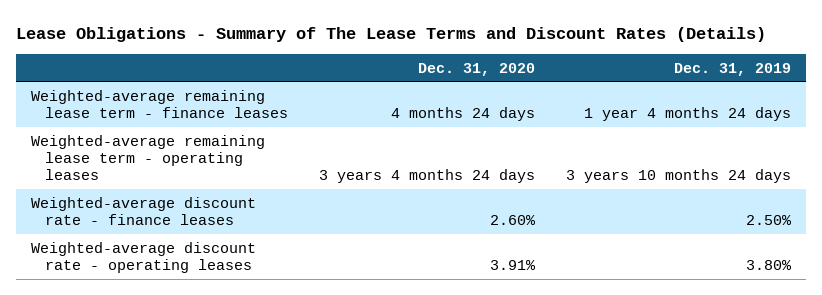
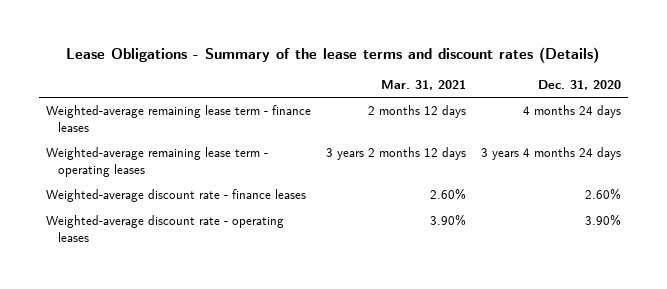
[15,26,766,42] Lease Obligations - Summary of The Lease Terms and Discount Rates (Details) -> [66,46,600,63] Lease Obligations - Summary of the lease terms and discount rates (Details)
[673,62,791,76] Dec. 31, 2019 -> none
none -> [380,79,466,90] Mar. 31, 2021
[489,259,536,270] 3.91% -> [584,214,621,227] 3.90%

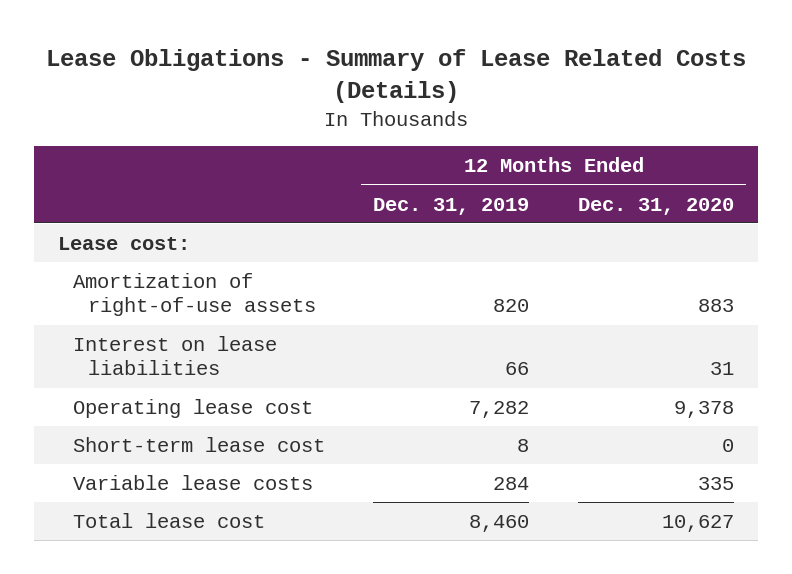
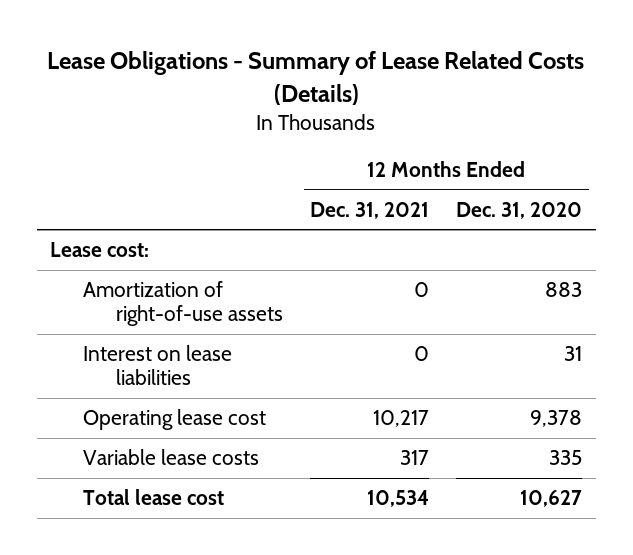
[373,197,530,215] Dec. 31, 2019 -> none
none -> [310,201,430,219] Dec. 31, 2021
[72,436,325,452] Short-term lease cost -> none

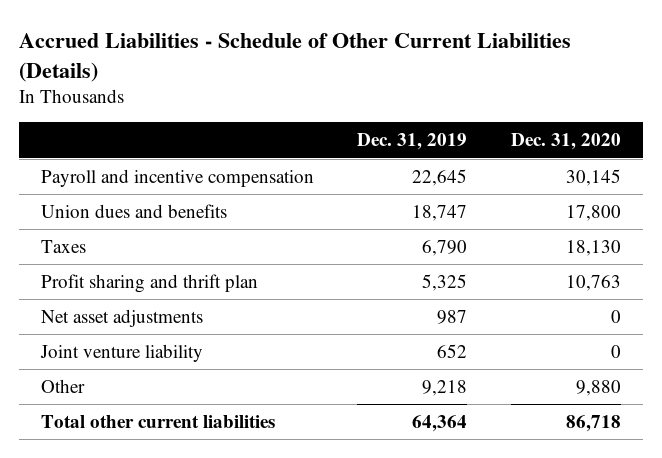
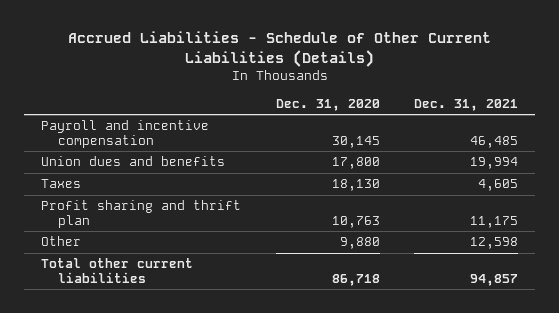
[357,133,468,151] Dec. 31, 2019 -> none
none -> [414,98,519,111] Dec. 31, 2021
[40,308,203,327] Net asset adjustments -> none
[39,343,203,362] Joint venture liability -> none

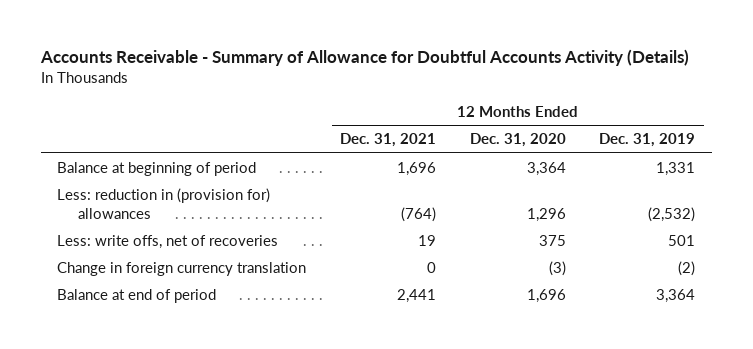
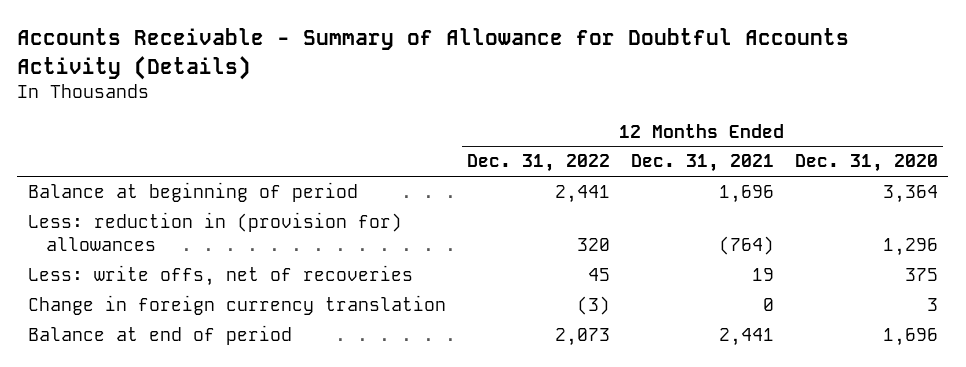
[599,133,696,148] Dec. 31, 2019 -> none
none -> [466,154,610,173] Dec. 31, 2022
[548,260,566,276] (3) -> [926,298,938,312] 3

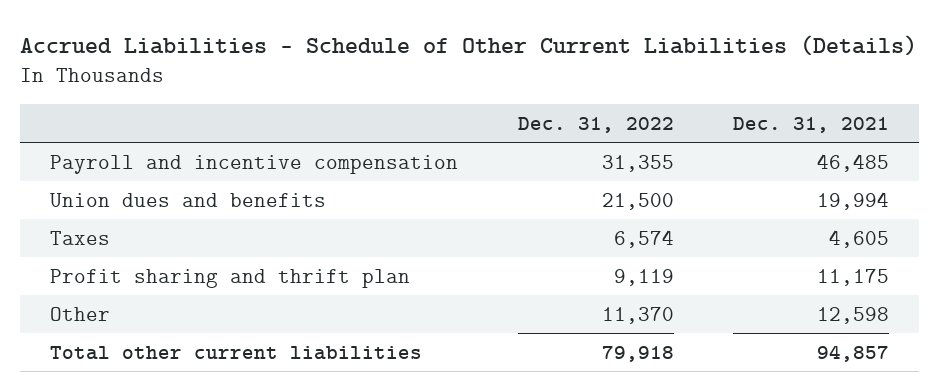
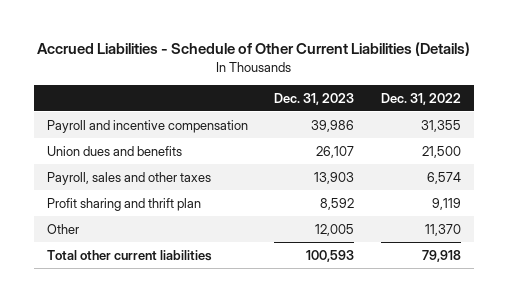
[733,116,890,133] Dec. 31, 2021 -> none
none -> [274,92,355,105] Dec. 31, 2023
[49,230,110,245] Taxes -> [46,171,211,185] Payroll, sales and other taxes

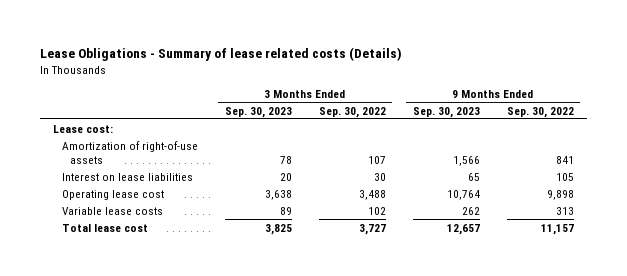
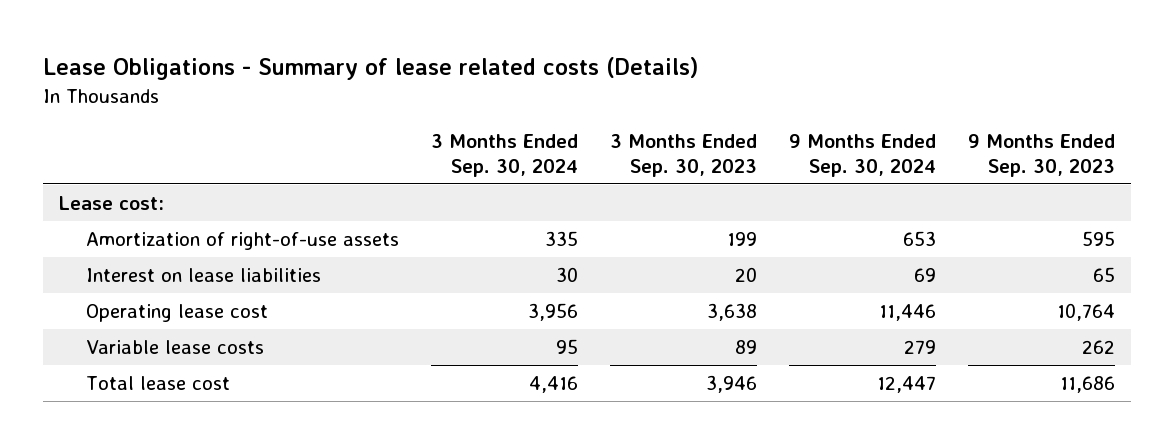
[318,106,386,118] Sep. 30, 2022 -> none
[506,106,574,118] Sep. 30, 2022 -> none
none -> [431,134,579,177] 3 Months Ended Sep. 30, 2024
none -> [788,134,936,177] 9 Months Ended Sep. 30, 2024
[279,155,292,164] 78 -> [726,232,757,247] 199
[452,155,480,166] 1,566 -> [1081,231,1115,247] 595
[264,223,292,235] 3,825 -> [705,375,757,394] 3,946
[446,223,480,235] 12,657 -> [1059,376,1115,394] 11,686

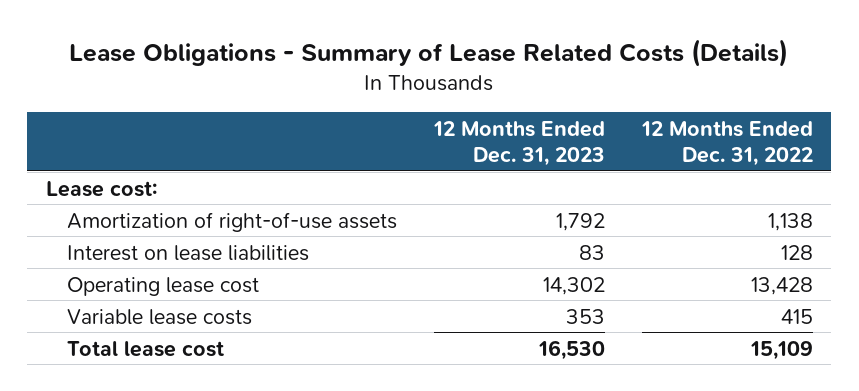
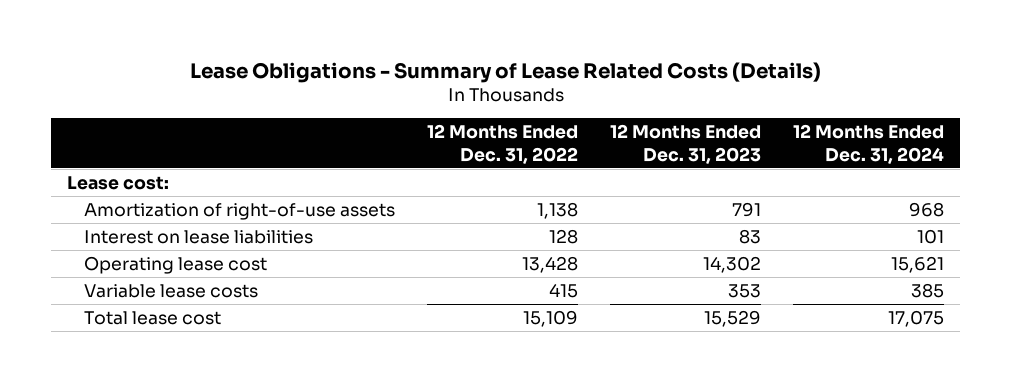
none -> [793,124,945,164] 12 Months Ended Dec. 31, 2024
[555,212,605,231] 1,792 -> [732,202,762,218] 791
[537,339,605,360] 16,530 -> [704,310,762,328] 15,529

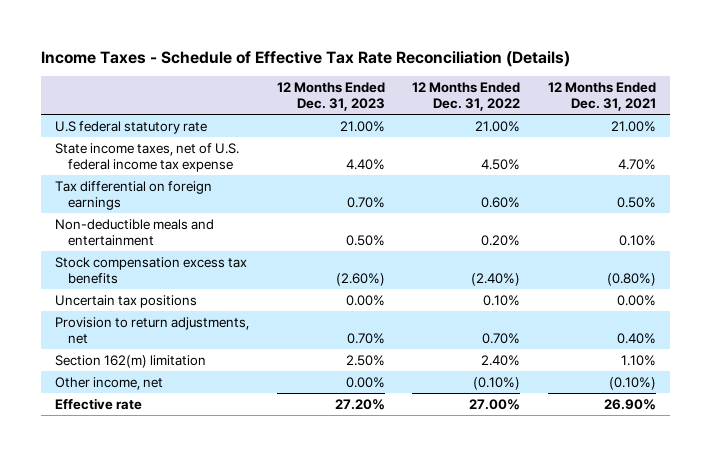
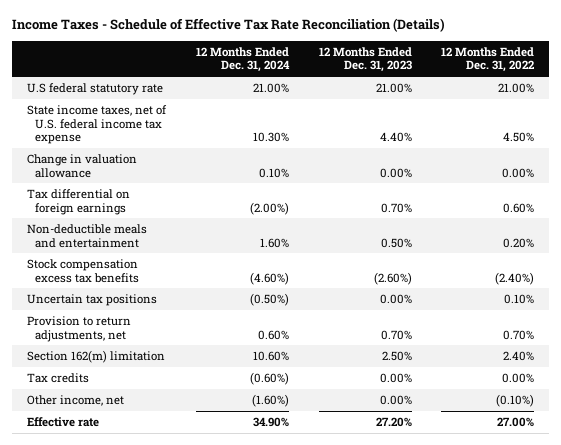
[547,82,656,111] 12 Months Ended Dec. 31, 2021 -> none
none -> [195,46,290,73] 12 Months Ended Dec. 31, 2024
none -> [26,154,137,178] Change in valuation allowance
none -> [26,373,89,384] Tax credits

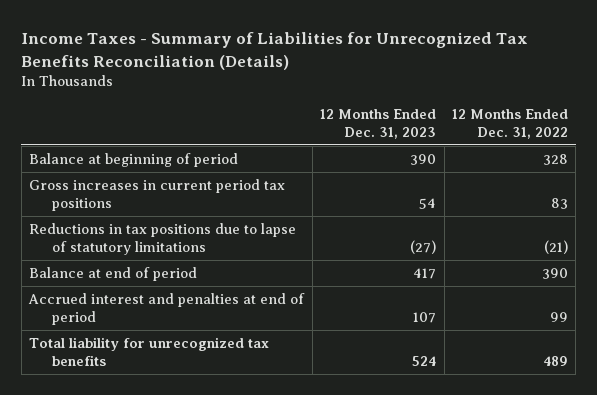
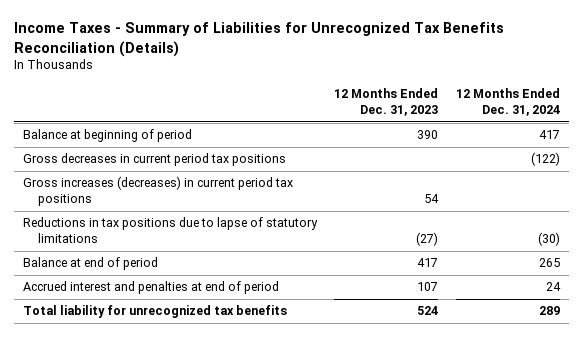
[451,108,568,139] 12 Months Ended Dec. 31, 2022 -> none
none -> [455,88,560,117] 12 Months Ended Dec. 31, 2024
none -> [22,153,286,167] Gross decreases in current period tax positions
[29,178,286,211] Gross increases in current period tax positions -> [22,176,293,207] Gross increases (decreases) in current period tax positions

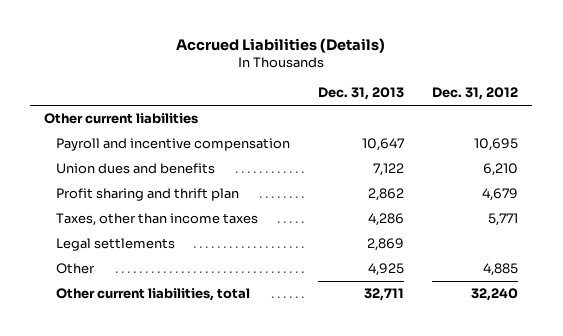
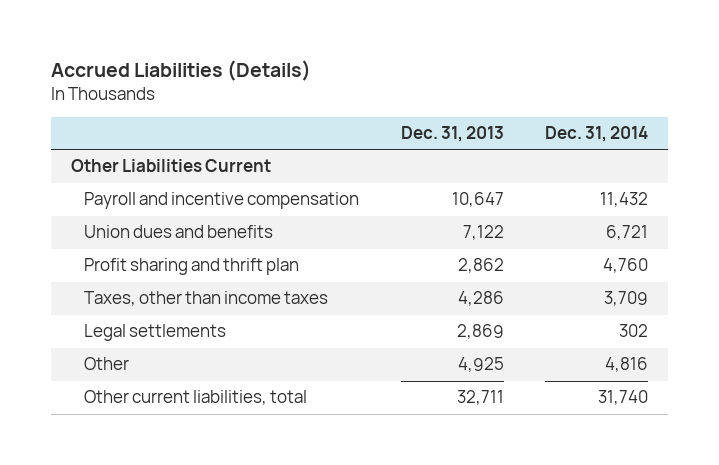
[432,87,519,101] Dec. 31, 2012 -> none
none -> [544,126,648,143] Dec. 31, 2014
[44,113,199,125] Other current liabilities -> [71,159,272,173] Other Liabilities Current

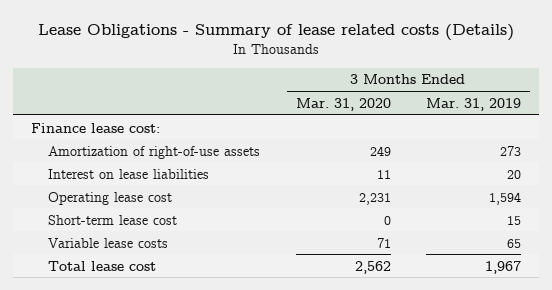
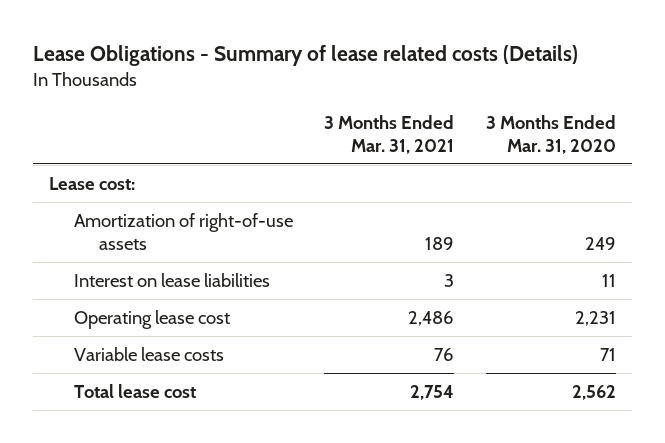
[426,97,522,111] Mar. 31, 2019 -> none
none -> [324,114,455,154] 3 Months Ended Mar. 31, 2021
[30,122,160,133] Finance lease cost: -> [48,176,135,190] Lease cost:
[48,214,178,225] Short-term lease cost -> none

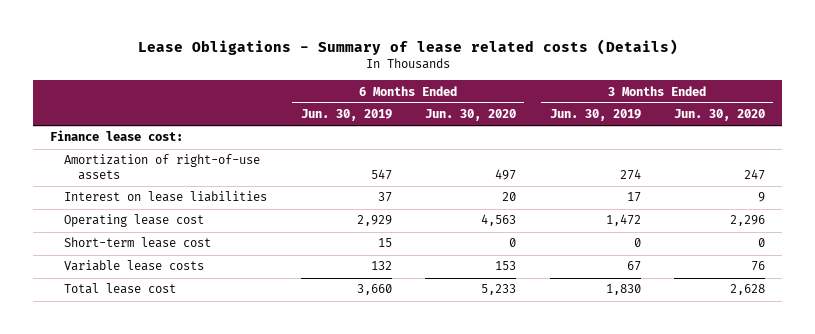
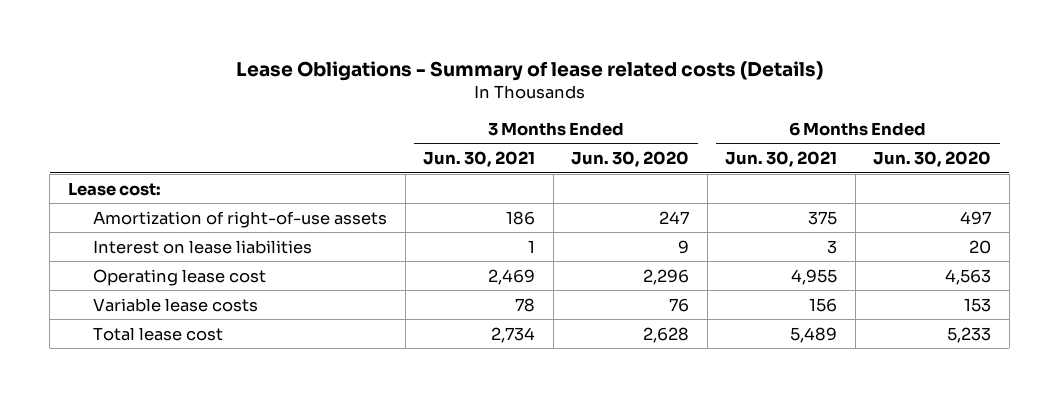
[300,109,392,122] Jun. 30, 2019 -> none
[549,109,641,122] Jun. 30, 2019 -> none
none -> [423,151,536,168] Jun. 30, 2021
none -> [725,151,838,168] Jun. 30, 2021
[50,130,184,142] Finance lease cost: -> [67,181,161,196] Lease cost:
[64,237,212,249] Short-term lease cost -> none

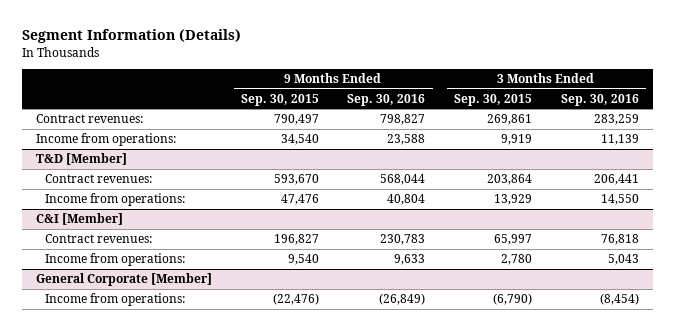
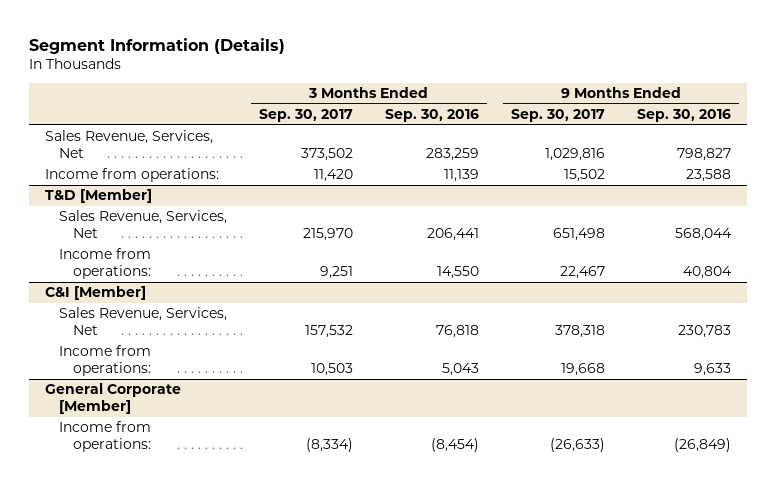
[240,93,319,106] Sep. 30, 2015 -> none
[454,93,533,106] Sep. 30, 2015 -> none
none -> [259,109,354,123] Sep. 30, 2017
none -> [510,109,605,123] Sep. 30, 2017
[36,114,144,124] Contract revenues: -> [45,130,214,159] Sales Revenue, Services, Net
[45,174,153,184] Contract revenues: -> [59,210,228,239] Sales Revenue, Services, Net
[45,234,153,244] Contract revenues: -> [59,307,228,336] Sales Revenue, Services, Net

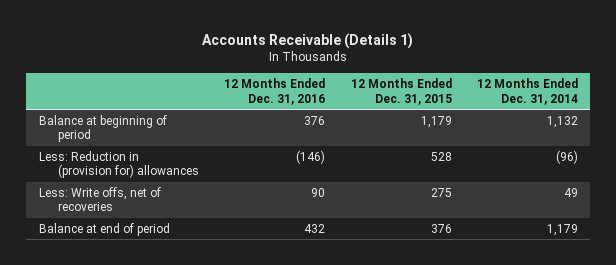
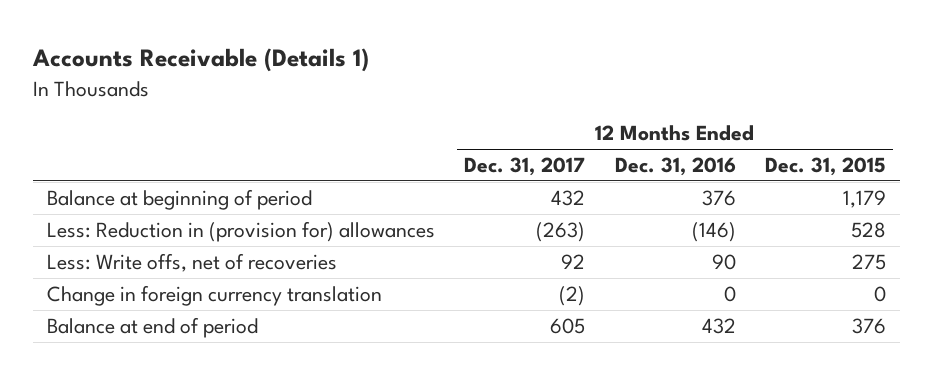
[476,78,578,105] 12 Months Ended Dec. 31, 2014 -> none
none -> [464,157,586,177] Dec. 31, 2017
none -> [47,285,383,307] Change in foreign currency translation

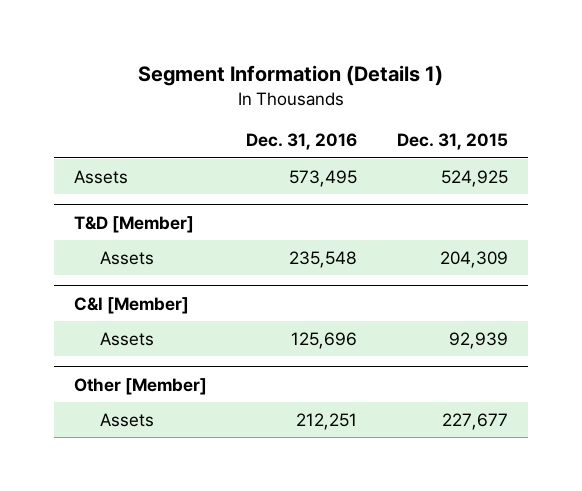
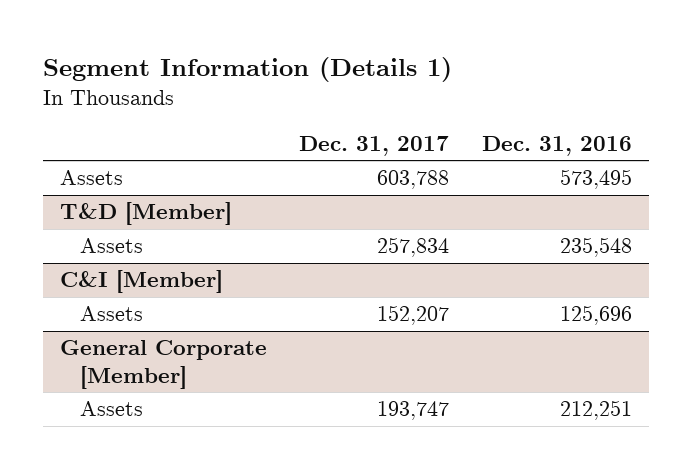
[397,133,509,151] Dec. 31, 2015 -> none
none -> [299,135,450,156] Dec. 31, 2017
[73,377,207,395] Other [Member] -> [59,340,267,389] General Corporate [Member]

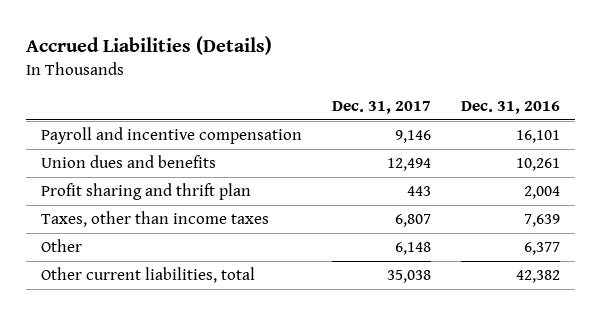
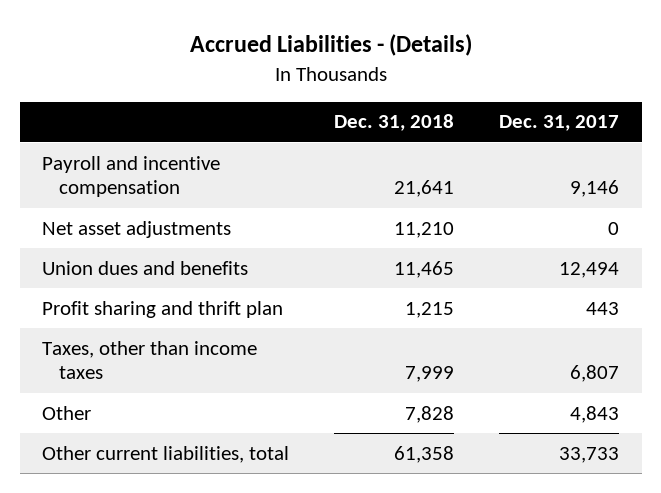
[25,36,272,56] Accrued Liabilities (Details) -> [189,34,472,57] Accrued Liabilities - (Details)
[460,101,560,115] Dec. 31, 2016 -> none
none -> [334,114,455,132] Dec. 31, 2018
none -> [42,220,232,238] Net asset adjustments
[394,242,431,256] 6,148 -> [570,405,620,423] 4,843
[386,270,431,284] 35,038 -> [559,446,620,463] 33,733

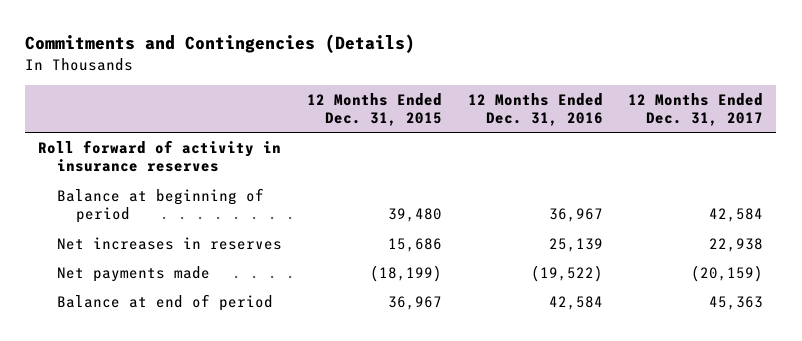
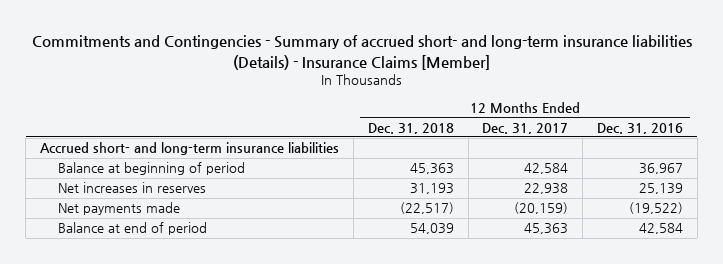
[25,34,416,54] Commitments and Contingencies (Details) -> [31,35,692,70] Commitments and Contingencies - Summary of accrued short- and long-term insurance liabilities (Details) - Insurance Claims [Member]
[307,92,443,126] 12 Months Ended Dec. 31, 2015 -> none
none -> [367,122,454,134] Dec. 31, 2018
[38,140,282,173] Roll forward of activity in insurance reserves -> [39,142,339,156] Accrued short- and long-term insurance liabilities

